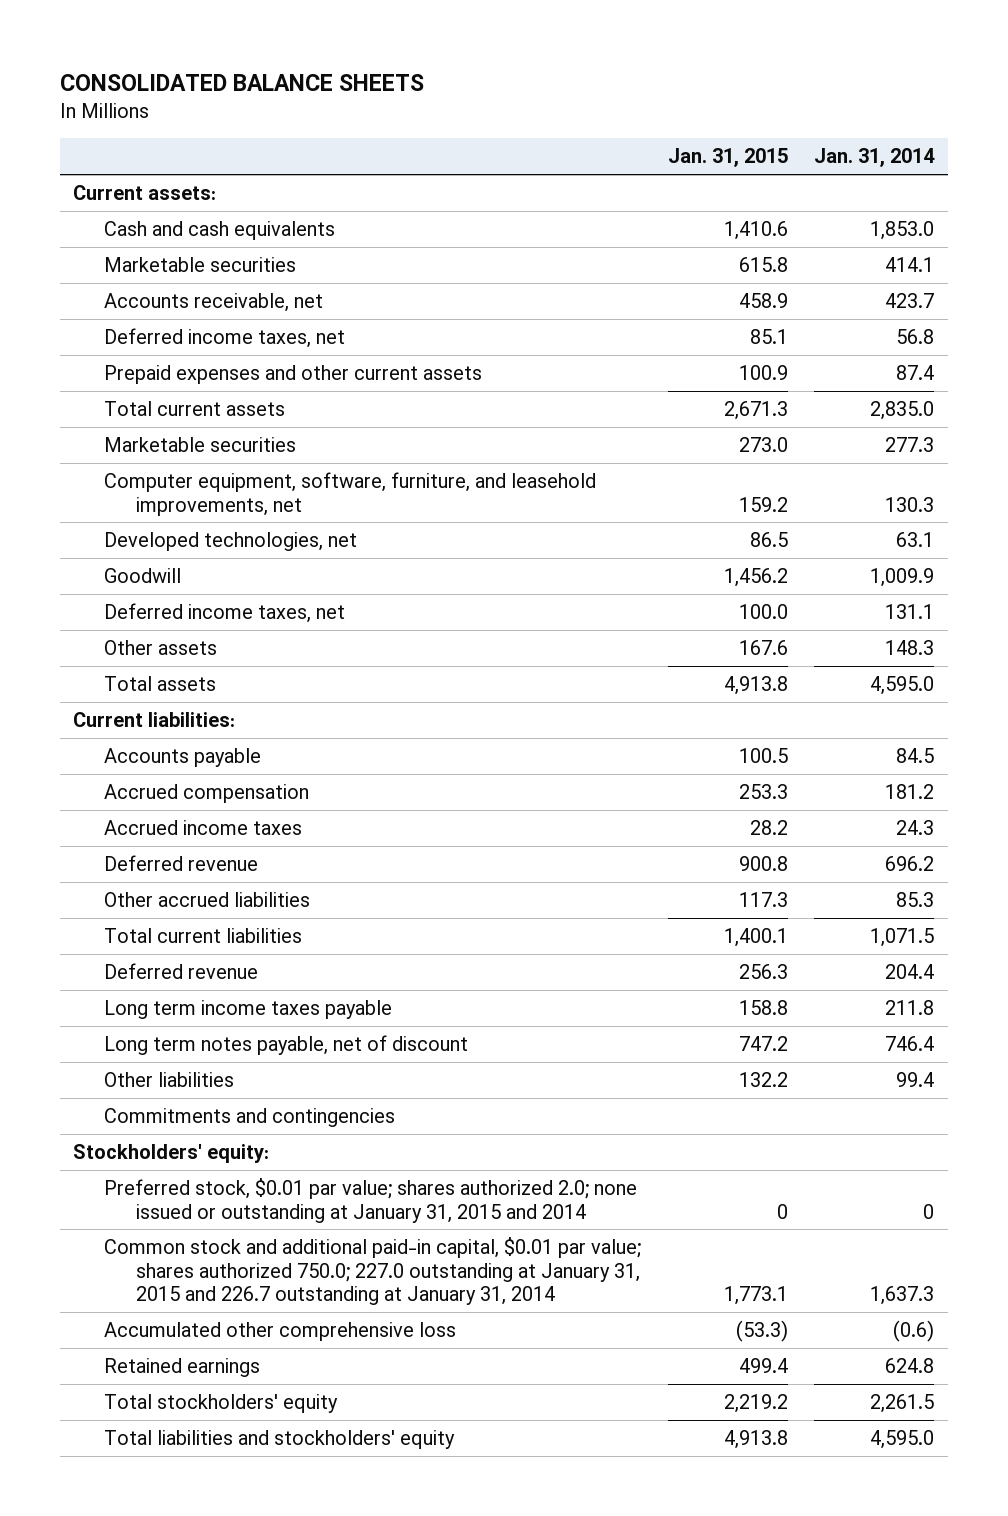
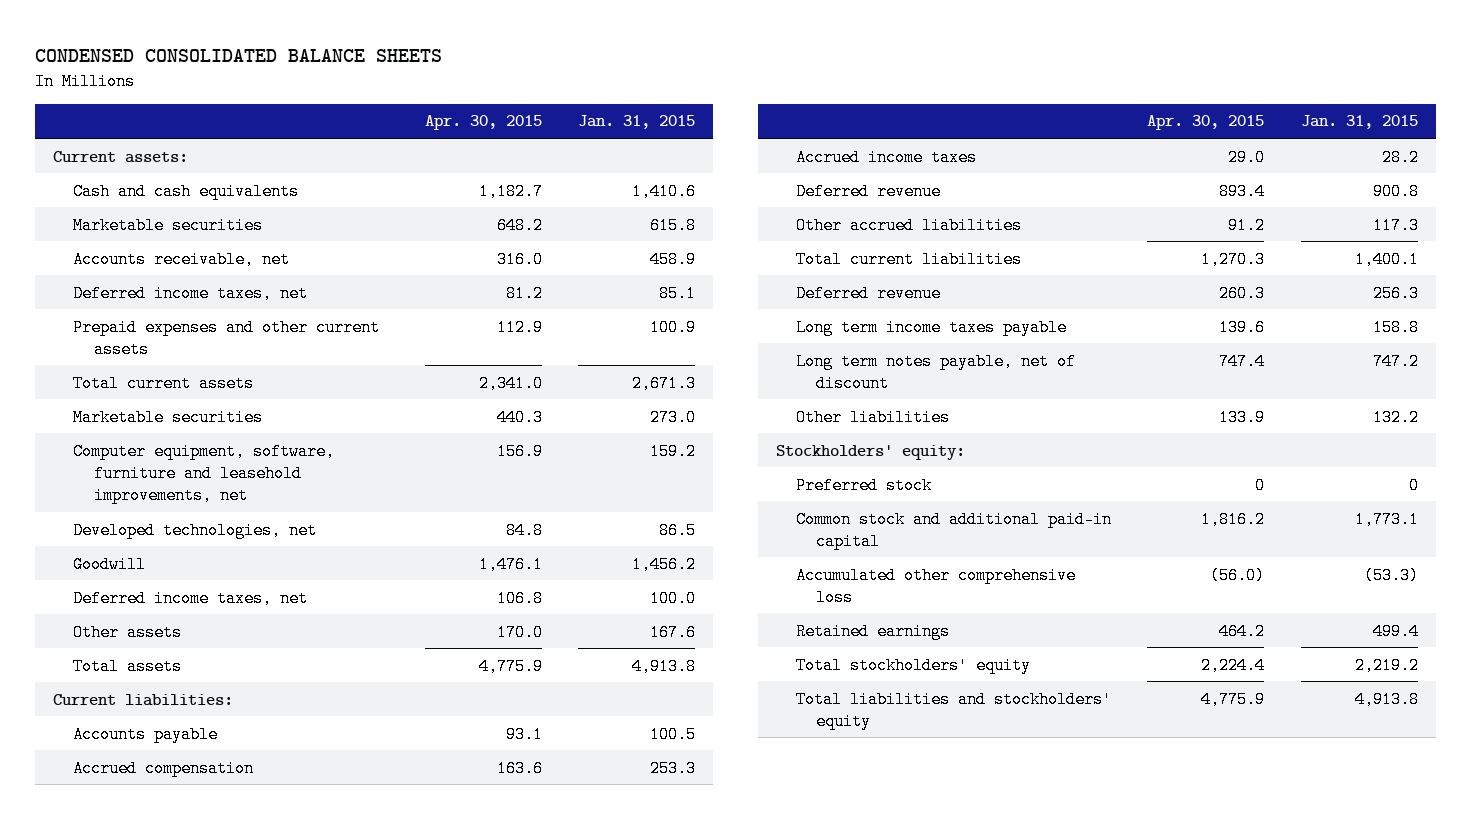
[59,74,424,92] CONSOLIDATED BALANCE SHEETS -> [35,49,443,63] CONDENSED CONSOLIDATED BALANCE SHEETS
[814,148,936,168] Jan. 31, 2014 -> none
none -> [424,115,542,131] Apr. 30, 2015
[104,472,597,516] Computer equipment, software, furniture, and leasehold improvements, net -> [73,442,336,505] Computer equipment, software, furniture and leasehold improvements, net
[104,1108,396,1128] Commitments and contingencies -> none
[104,1178,638,1223] Preferred stock, $0.01 par value; shares authorized 2.0; none issued or outstanding at January 31, 2015 and 2014 -> [795,476,932,494] Preferred stock
[104,1237,642,1306] Common stock and additional paid-in capital, $0.01 par value; shares authorized 750.0; 227.0 outstanding at January 31, 2015 and 226.7 outstanding at January 31, 2014 -> [795,510,1112,550] Common stock and additional paid-in capital

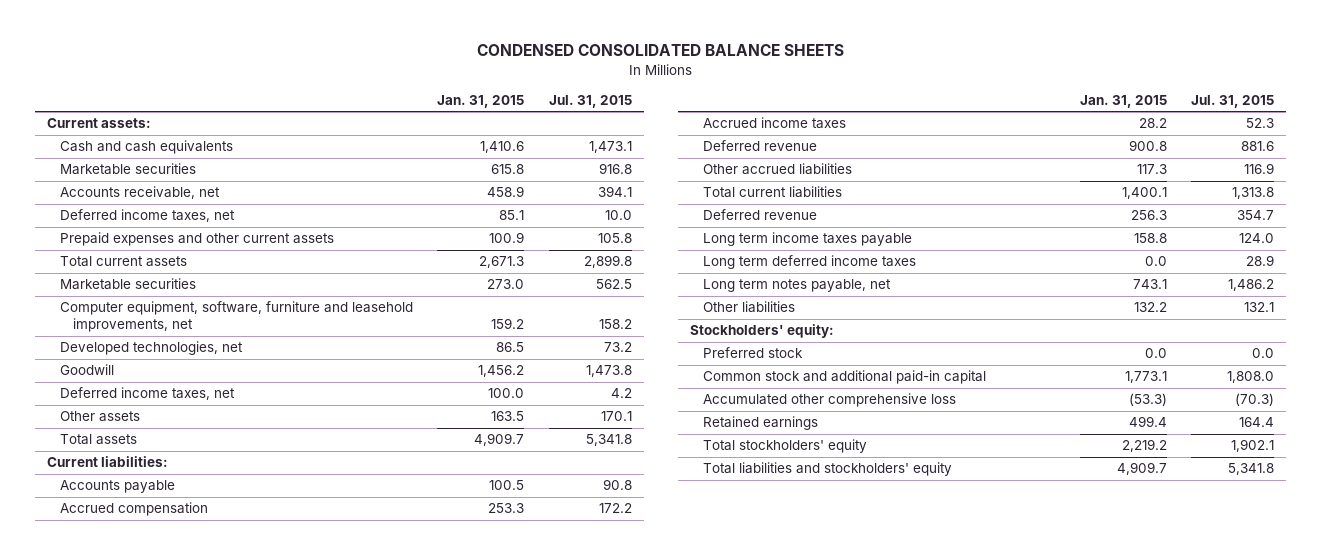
[424,115,542,131] Apr. 30, 2015 -> none
none -> [548,94,632,108] Jul. 31, 2015
[650,623,697,641] 167.6 -> [491,411,525,422] 163.5
[632,657,697,675] 4,913.8 -> [474,433,525,447] 4,909.7
none -> [702,255,916,270] Long term deferred income taxes
[795,352,1076,392] Long term notes payable, net of discount -> [702,279,891,293] Long term notes payable, net
[1372,352,1419,370] 747.2 -> [1133,279,1168,290] 743.1
[1408,476,1419,494] 0 -> [1145,348,1168,359] 0.0
[1354,690,1419,708] 4,913.8 -> [1117,462,1168,476] 4,909.7

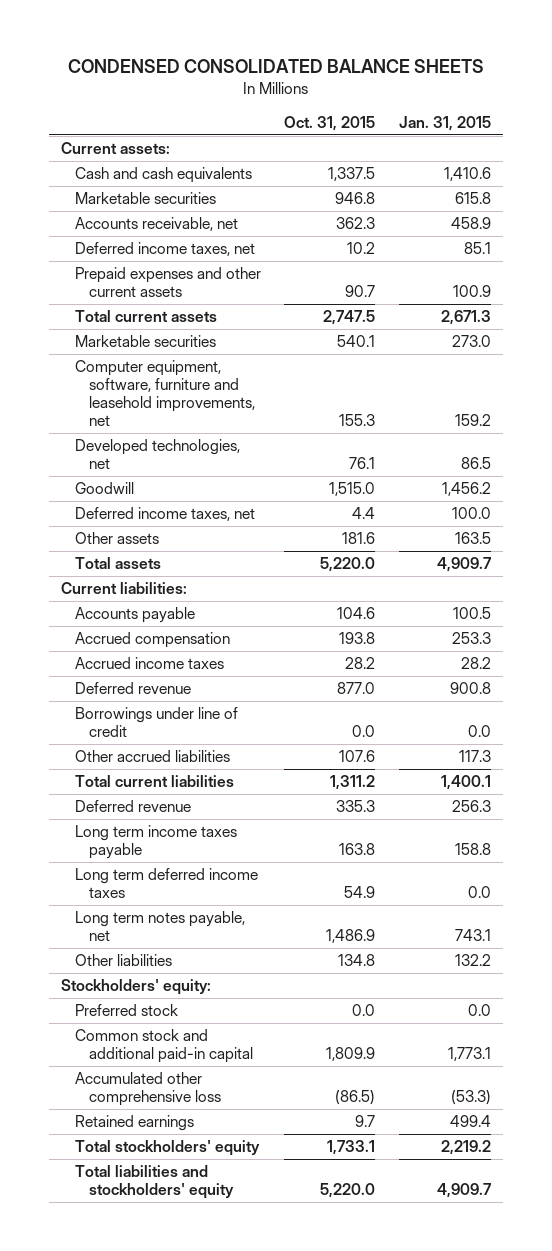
[548,94,632,108] Jul. 31, 2015 -> none
none -> [284,115,376,131] Oct. 31, 2015
none -> [74,707,238,738] Borrowings under line of credit

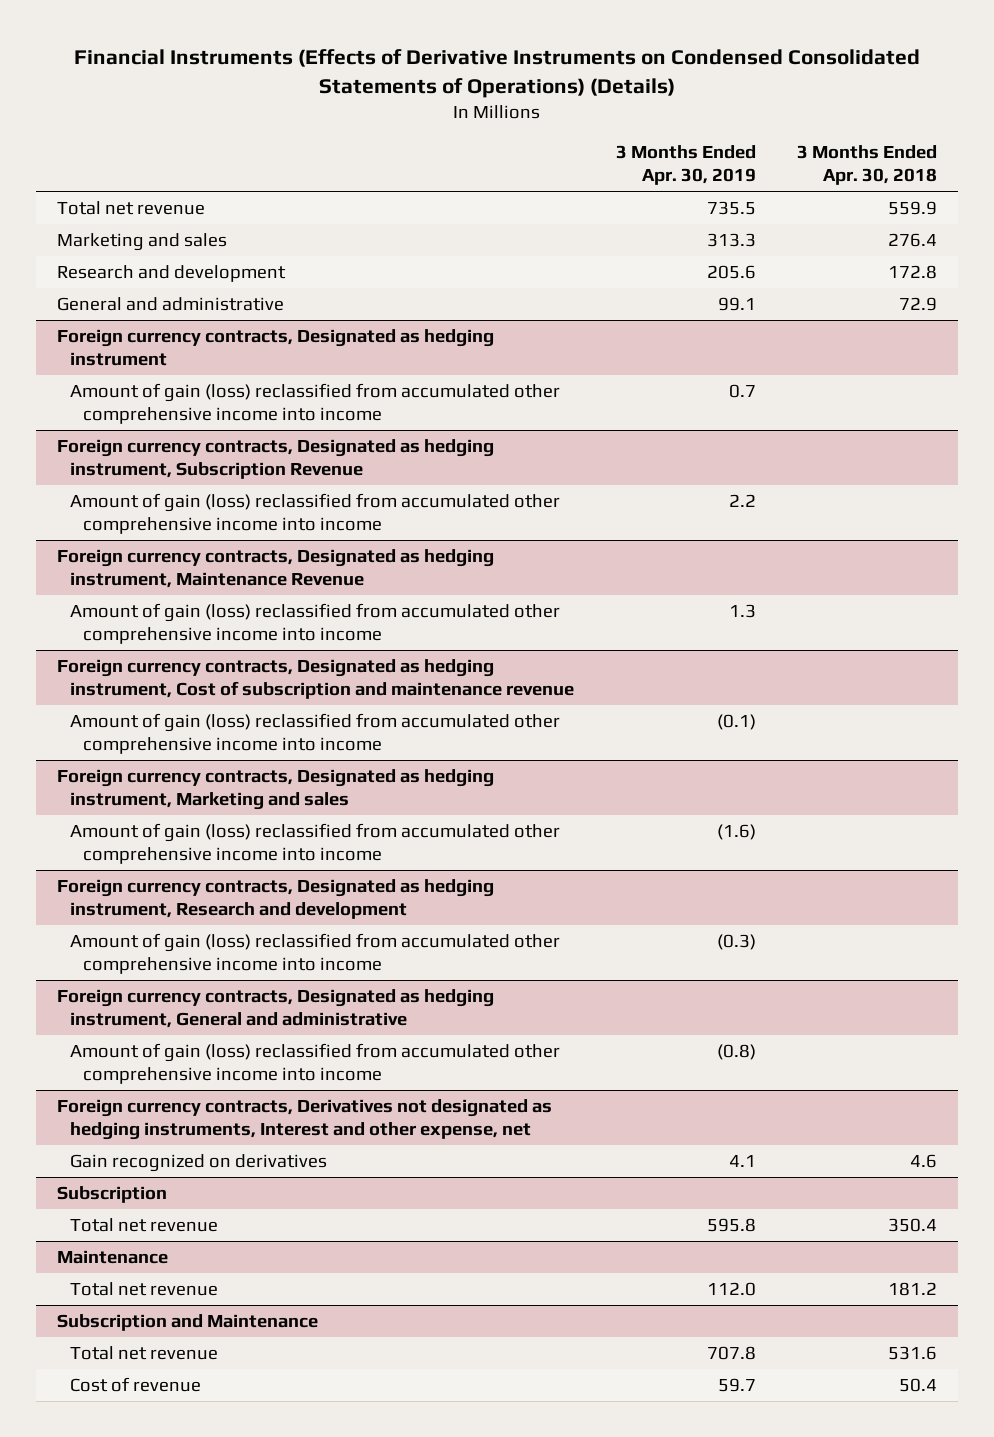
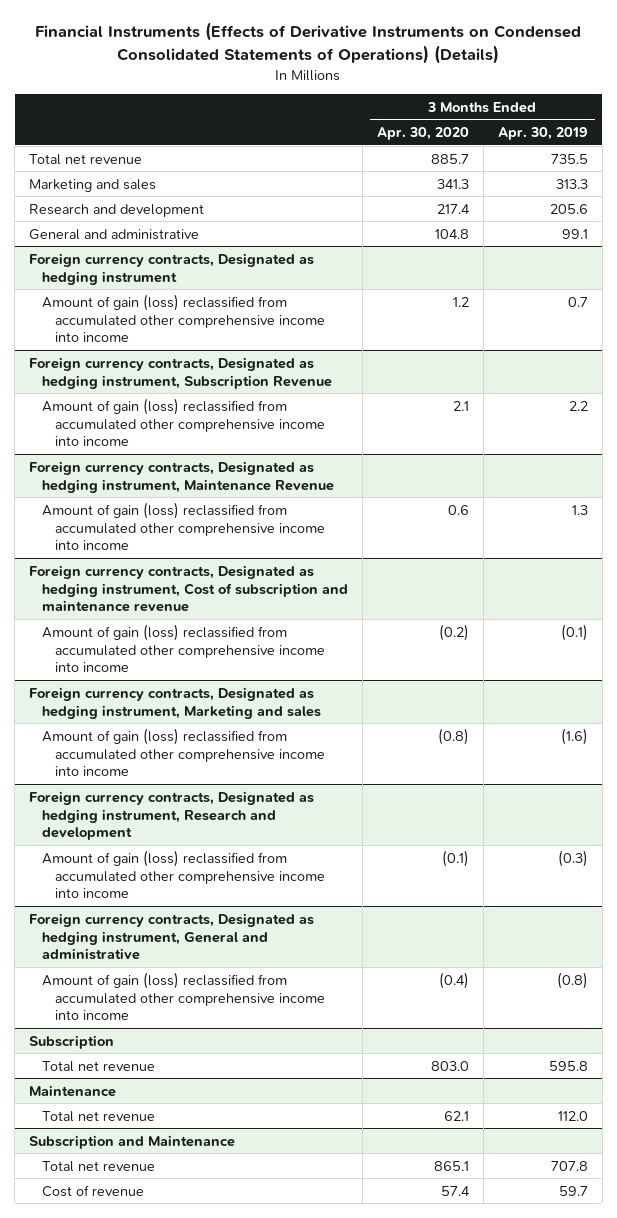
[797,144,938,186] 3 Months Ended Apr. 30, 2018 -> none
none -> [376,127,469,141] Apr. 30, 2020
[56,1098,552,1141] Foreign currency contracts, Derivatives not designated as hedging instruments, Interest and other expense, net -> none
[69,1153,327,1172] Gain recognized on derivatives -> none

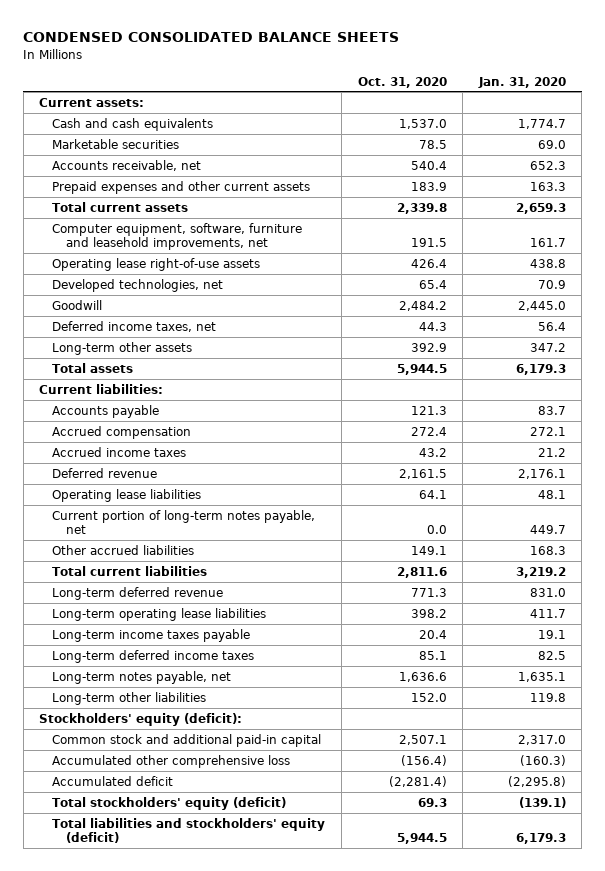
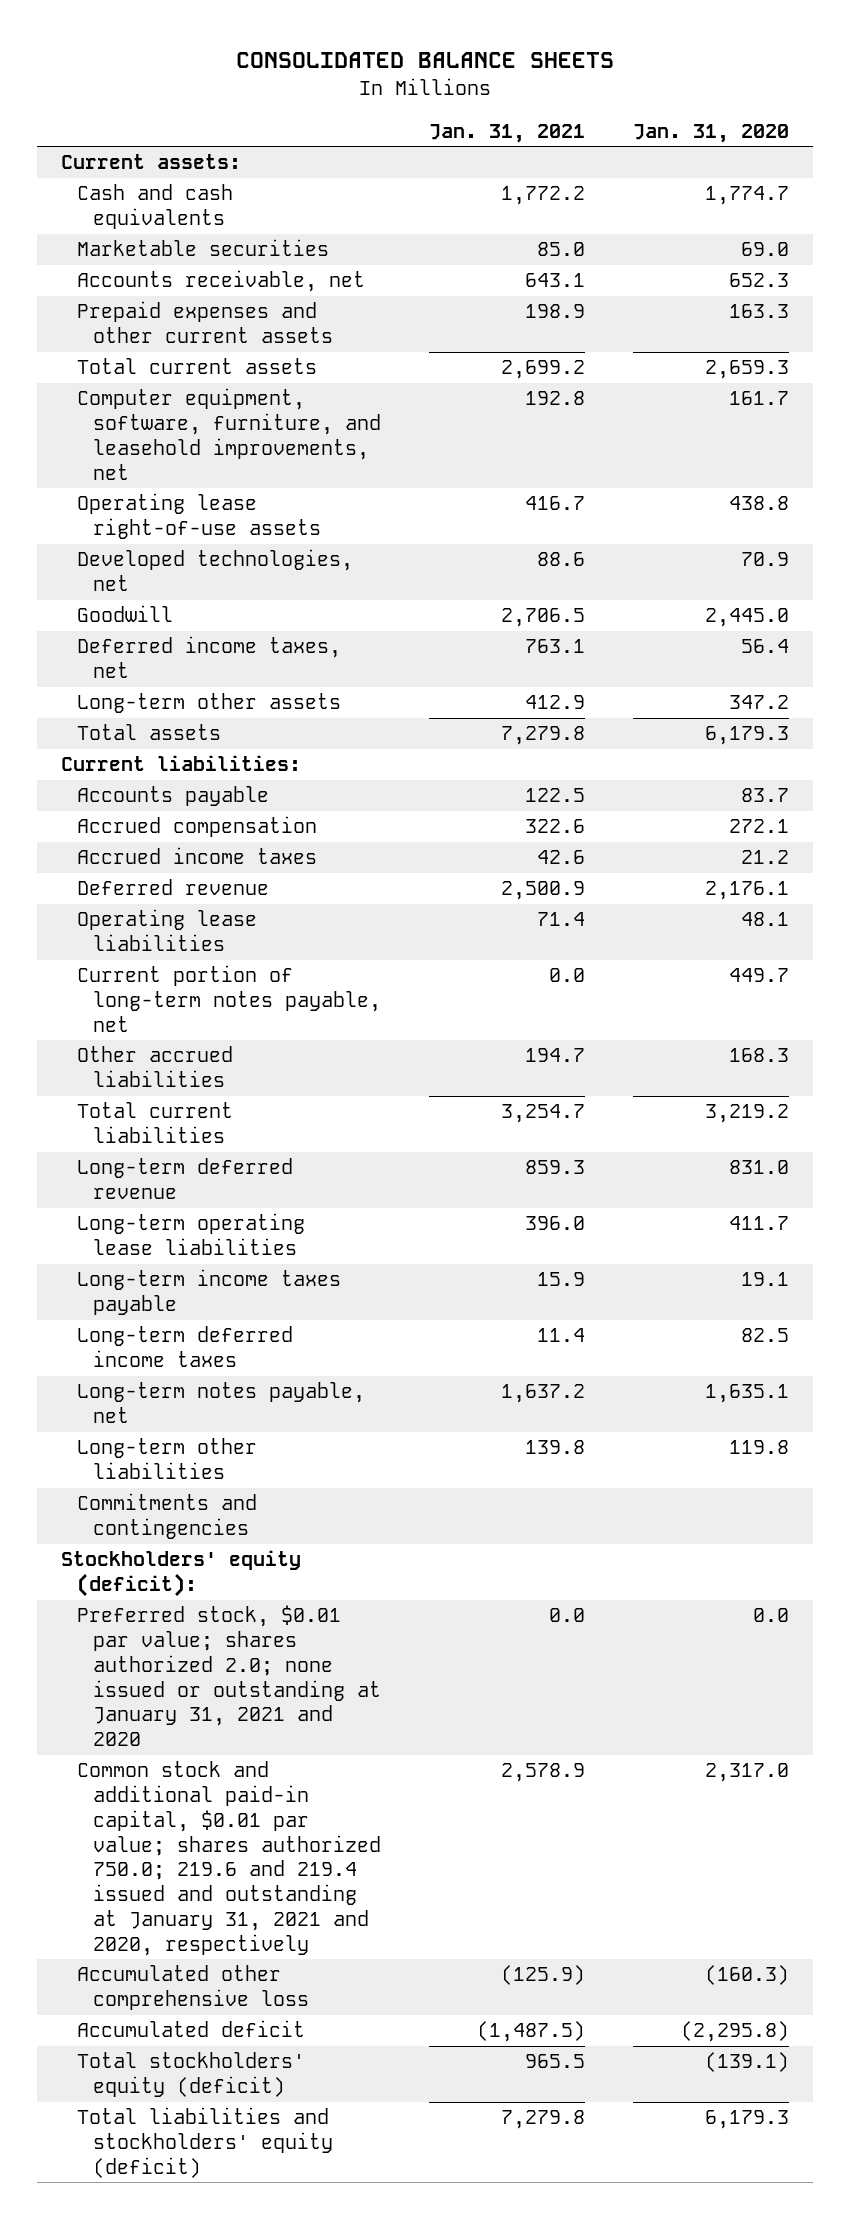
[23,32,400,43] CONDENSED CONSOLIDATED BALANCE SHEETS -> [236,52,615,69] CONSOLIDATED BALANCE SHEETS
[357,76,447,88] Oct. 31, 2020 -> none
none -> [428,123,585,143] Jan. 31, 2021
[52,222,303,250] Computer equipment, software, furniture and leasehold improvements, net -> [77,388,381,480] Computer equipment, software, furniture, and leasehold improvements, net
none -> [77,1493,258,1540] Commitments and contingencies
none -> [77,1605,381,1747] Preferred stock, $0.01 par value; shares authorized 2.0; none issued or outstanding at January 31, 2021 and 2020
[52,733,322,747] Common stock and additional paid-in capital -> [77,1761,381,1956] Common stock and additional paid-in capital, $0.01 par value; shares authorized 750.0; 219.6 and 219.4 issued and outstanding at January 31, 2021 and 2020, respectively

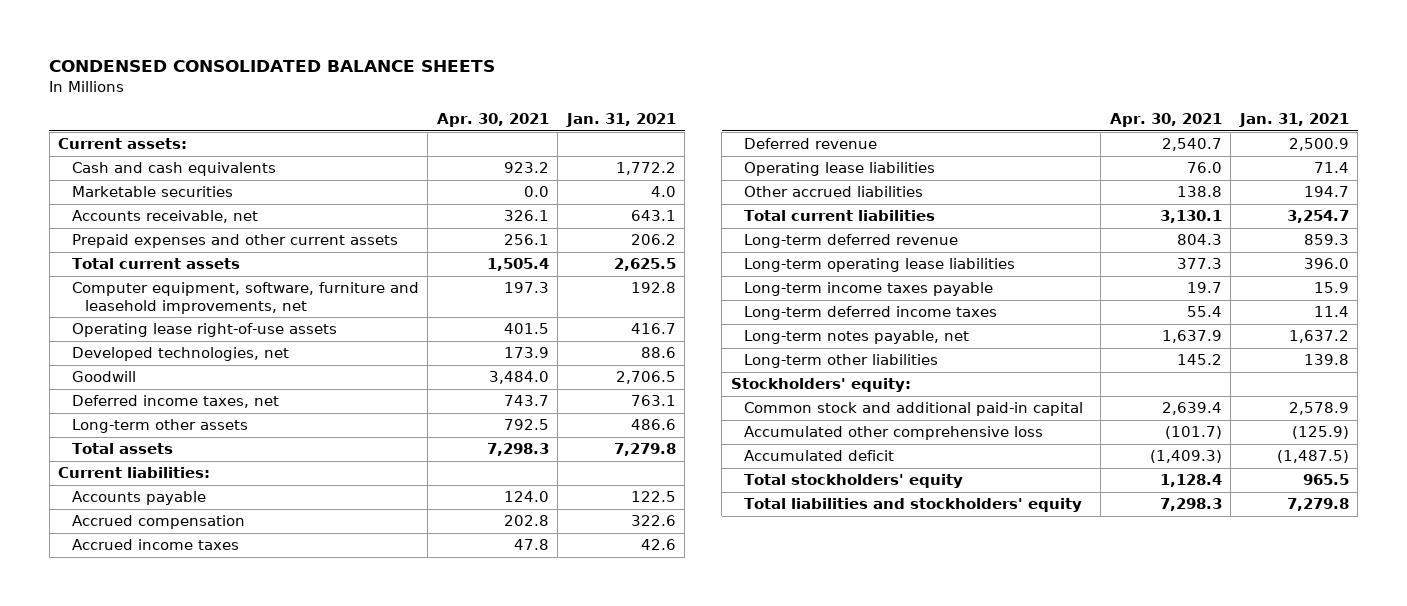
[236,52,615,69] CONSOLIDATED BALANCE SHEETS -> [49,59,496,72] CONDENSED CONSOLIDATED BALANCE SHEETS
[632,123,789,143] Jan. 31, 2020 -> none
none -> [436,112,549,127] Apr. 30, 2021
[536,242,585,257] 85.0 -> [650,186,676,198] 4.0
[524,304,585,319] 198.9 -> [630,234,676,246] 206.2
[500,360,585,380] 2,699.2 -> [613,258,676,272] 2,625.5
[77,388,381,480] Computer equipment, software, furniture, and leasehold improvements, net -> [71,282,419,314] Computer equipment, software, furniture and leasehold improvements, net
[524,695,585,710] 412.9 -> [630,419,676,431] 486.6
[77,965,381,1032] Current portion of long-term notes payable, net -> none
[77,1493,258,1540] Commitments and contingencies -> none
[77,1605,381,1747] Preferred stock, $0.01 par value; shares authorized 2.0; none issued or outstanding at January 31, 2021 and 2020 -> none
[61,1550,302,1598] Stockholders' equity (deficit): -> [730,378,911,393] Stockholders' equity:
[77,1761,381,1956] Common stock and additional paid-in capital, $0.01 par value; shares authorized 750.0; 219.6 and 219.4 issued and outstanding at January 31, 2021 and 2020, respectively -> [744,402,1084,417] Common stock and additional paid-in capital
[77,2052,306,2098] Total stockholders' equity (deficit) -> [744,474,964,489] Total stockholders' equity
[77,2107,333,2178] Total liabilities and stockholders' equity (deficit) -> [744,498,1083,513] Total liabilities and stockholders' equity

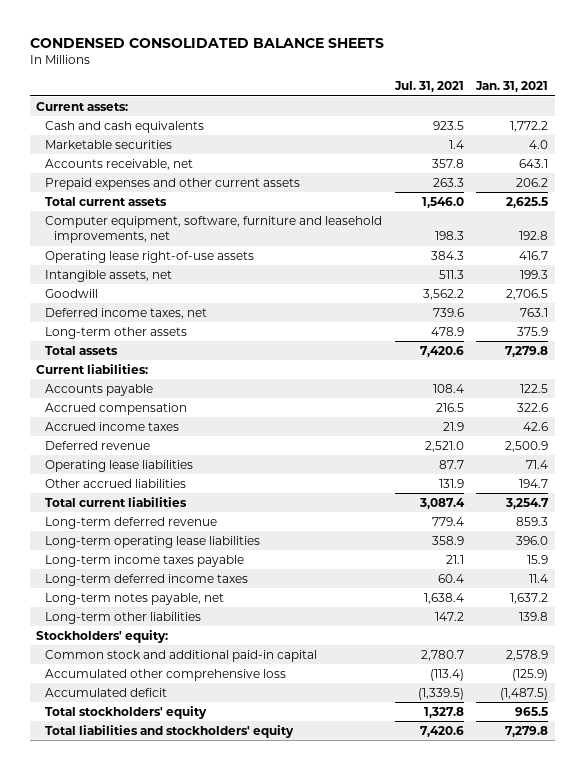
[436,112,549,127] Apr. 30, 2021 -> none
none -> [393,81,464,93] Jul. 31, 2021
[71,347,289,362] Developed technologies, net -> [44,269,172,282] Intangible assets, net
[640,347,676,359] 88.6 -> [520,269,549,279] 199.3
[630,419,676,431] 486.6 -> [517,326,549,336] 375.9

